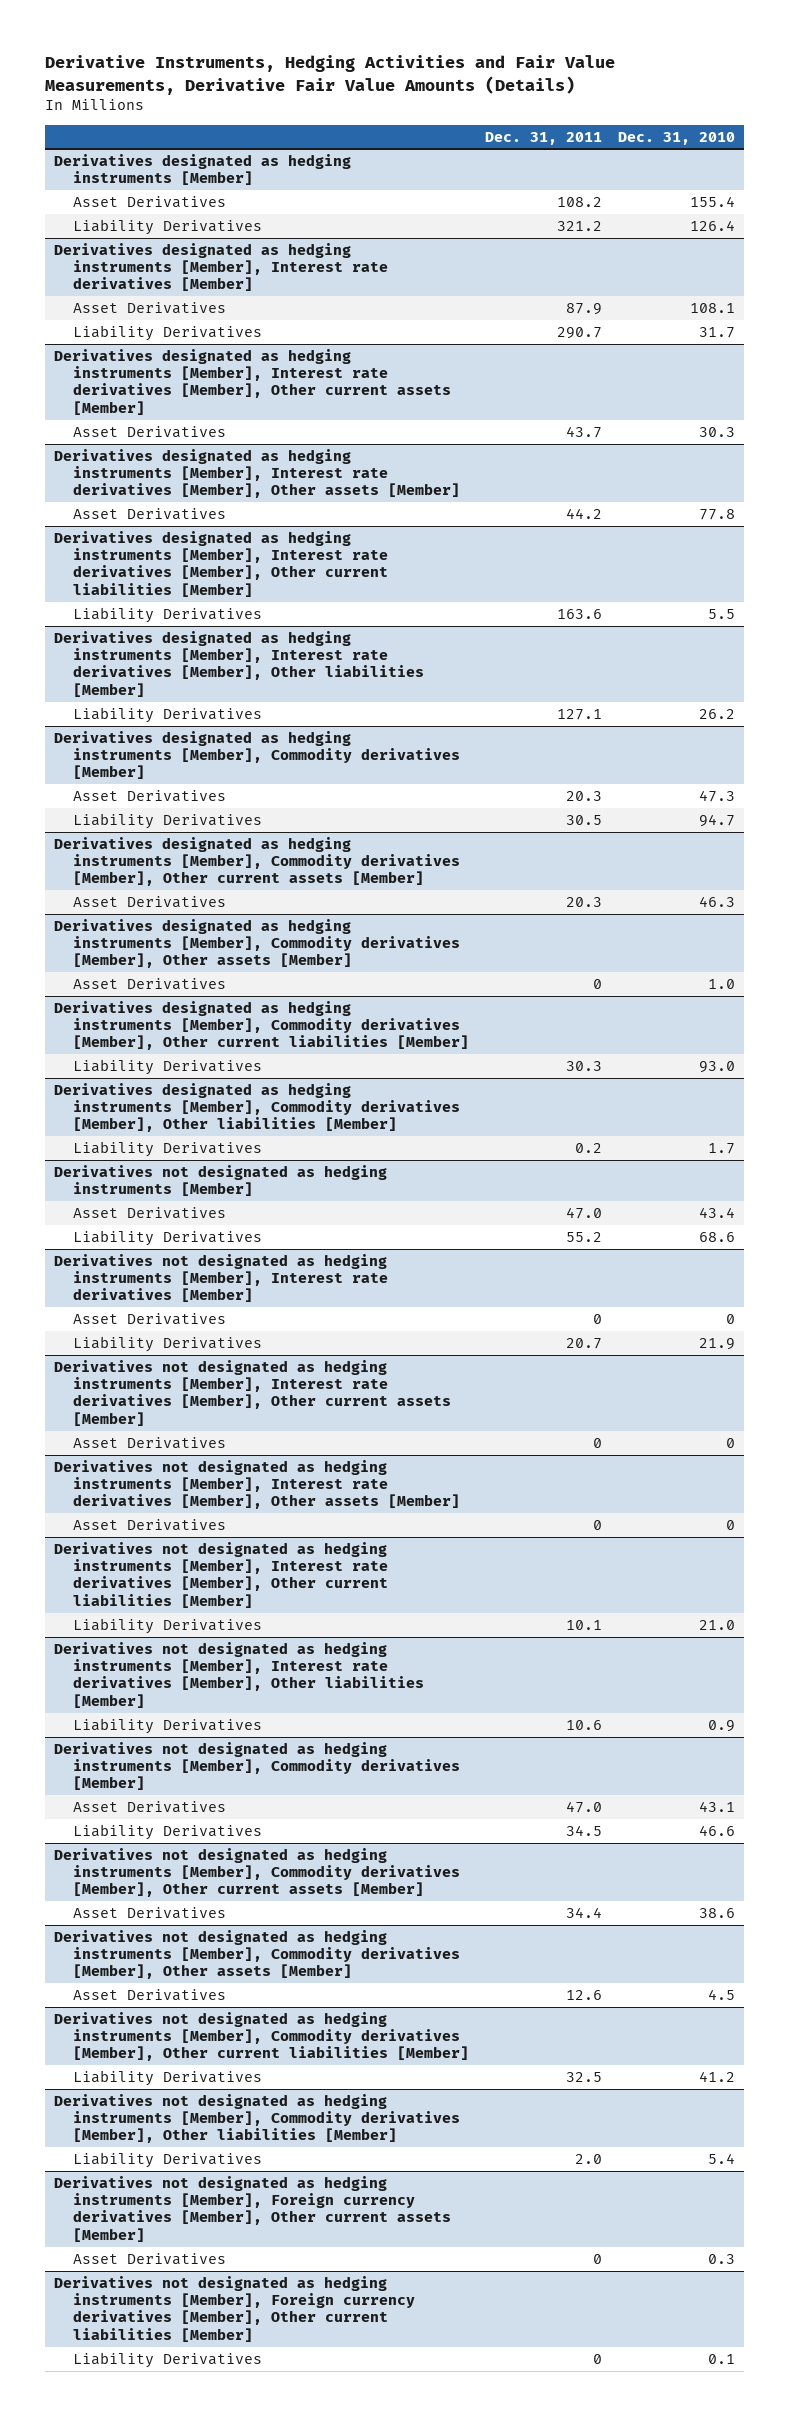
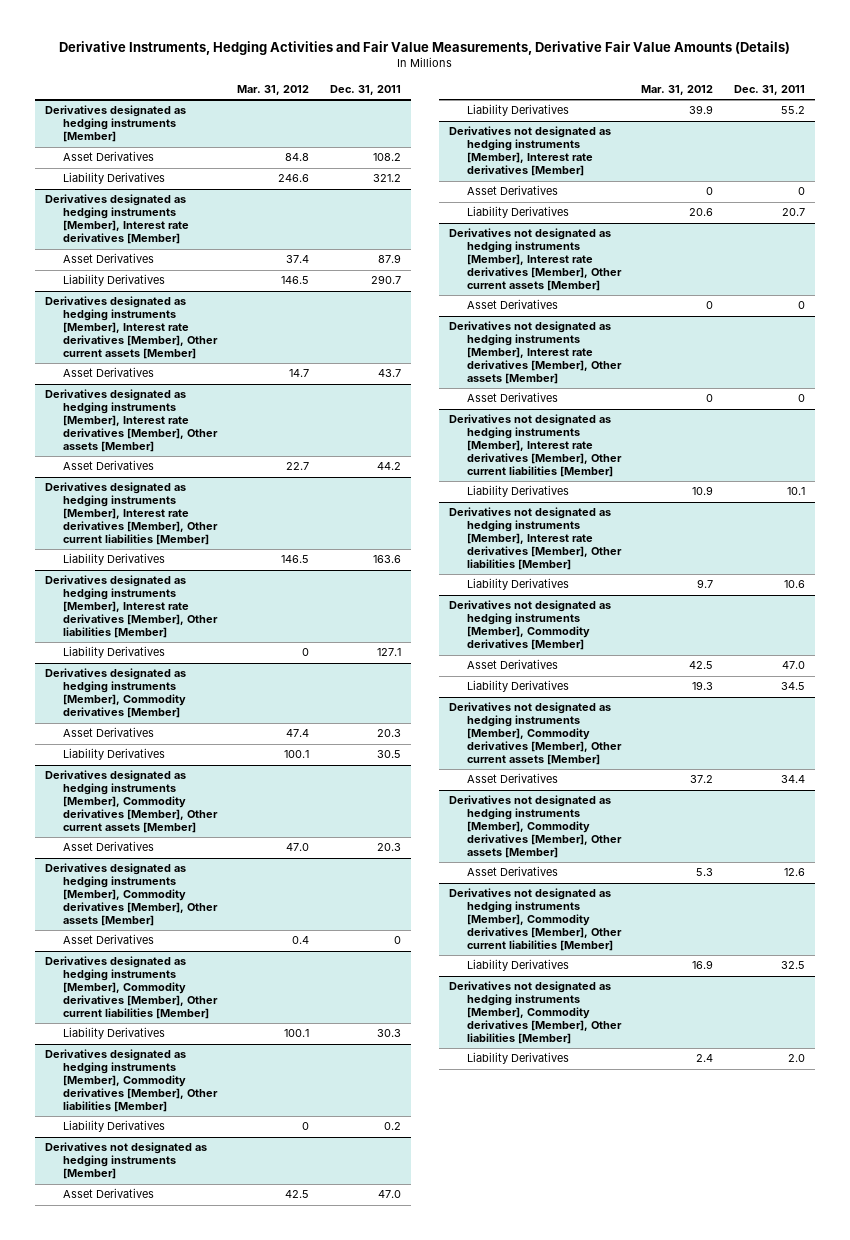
[618,131,736,145] Dec. 31, 2010 -> none
none -> [237,85,310,96] Mar. 31, 2012
[53,2175,451,2242] Derivatives not designated as hedging instruments [Member], Foreign currency derivatives [Member], Other current assets [Member] -> none
[72,2252,226,2265] Asset Derivatives -> none
[53,2275,415,2342] Derivatives not designated as hedging instruments [Member], Foreign currency derivatives [Member], Other current liabilities [Member] -> none
[72,2351,262,2368] Liability Derivatives -> none

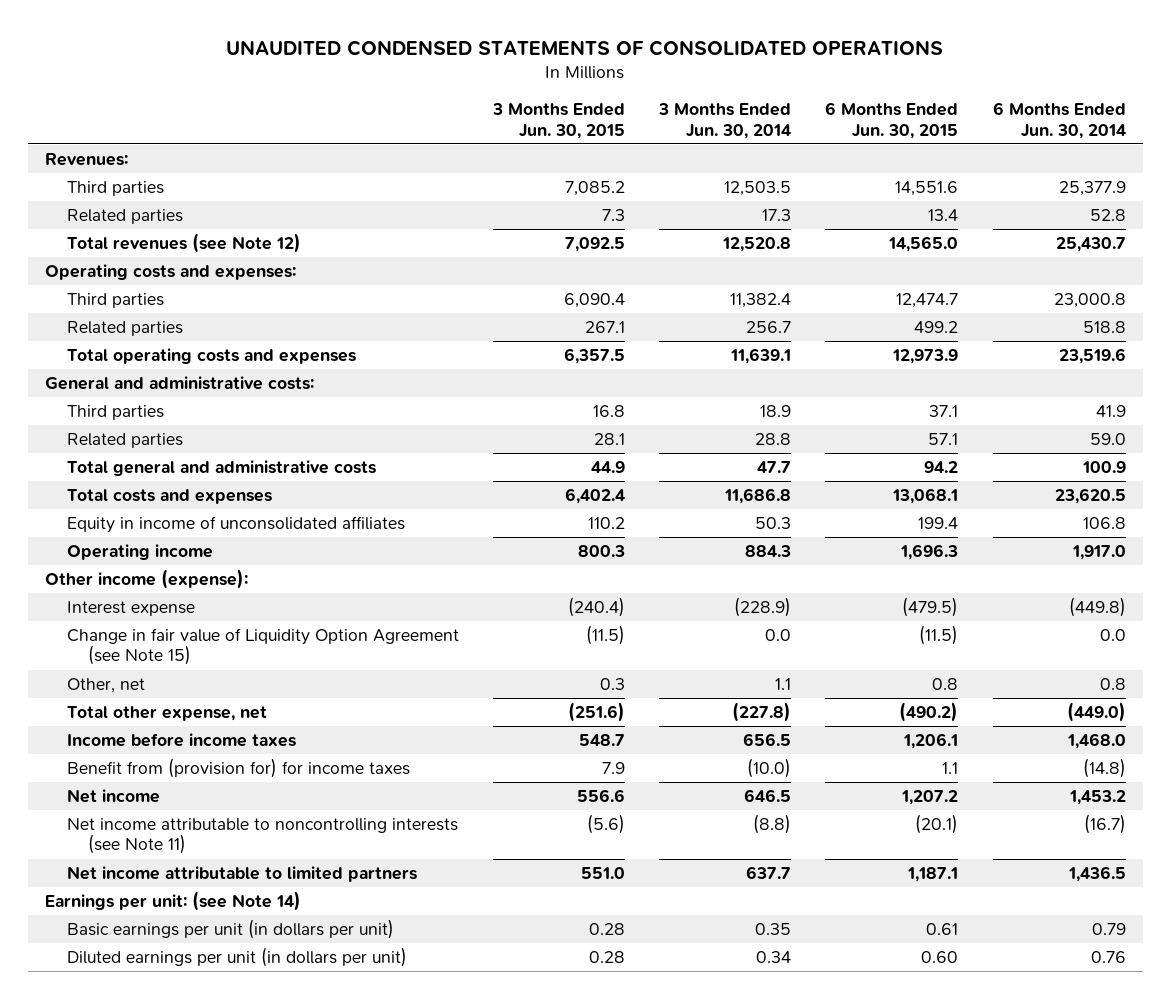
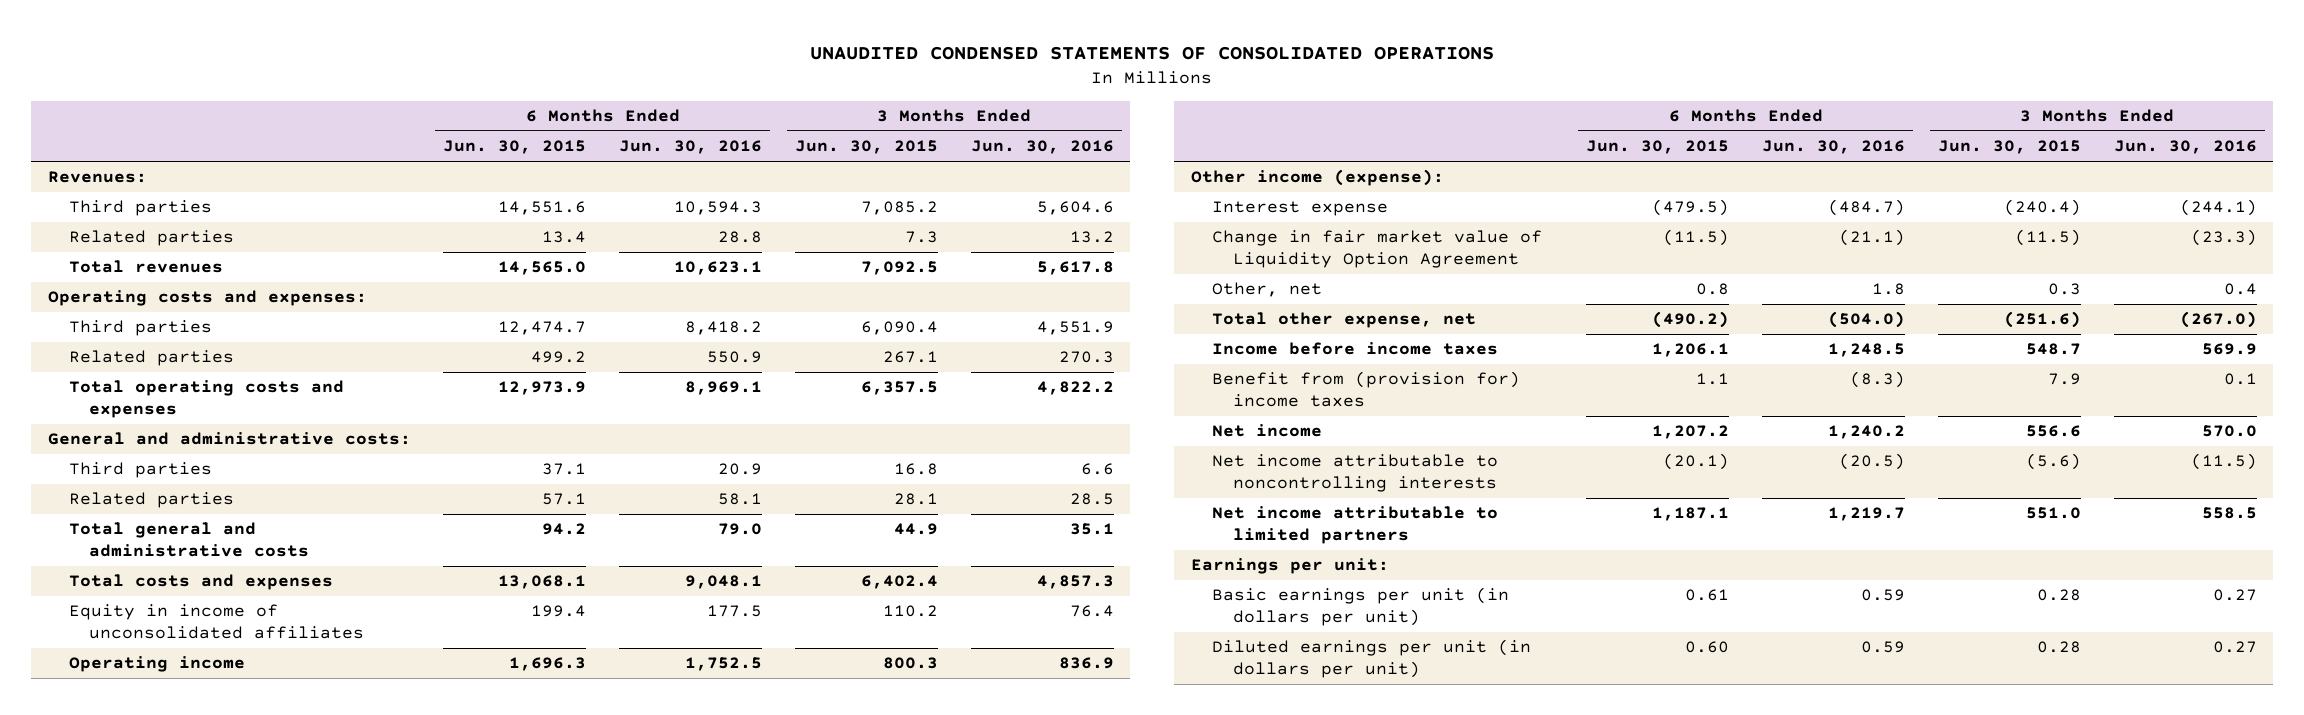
[658,103,792,139] 3 Months Ended Jun. 30, 2014 -> none
[992,102,1126,139] 6 Months Ended Jun. 30, 2014 -> none
none -> [619,140,763,155] Jun. 30, 2016
none -> [970,140,1114,155] Jun. 30, 2016
[66,232,301,253] Total revenues (see Note 12) -> [68,260,223,274] Total revenues
[66,627,459,666] Change in fair value of Liquidity Option Agreement (see Note 15) -> [1211,230,1542,268] Change in fair market value of Liquidity Option Agreement
[66,757,410,778] Benefit from (provision for) for income taxes -> [1211,371,1520,407] Benefit from (provision for) income taxes
[66,817,458,855] Net income attributable to noncontrolling interests (see Note 11) -> [1211,454,1498,492] Net income attributable to noncontrolling interests
[44,890,301,911] Earnings per unit: (see Note 14) -> [1190,558,1389,575] Earnings per unit:

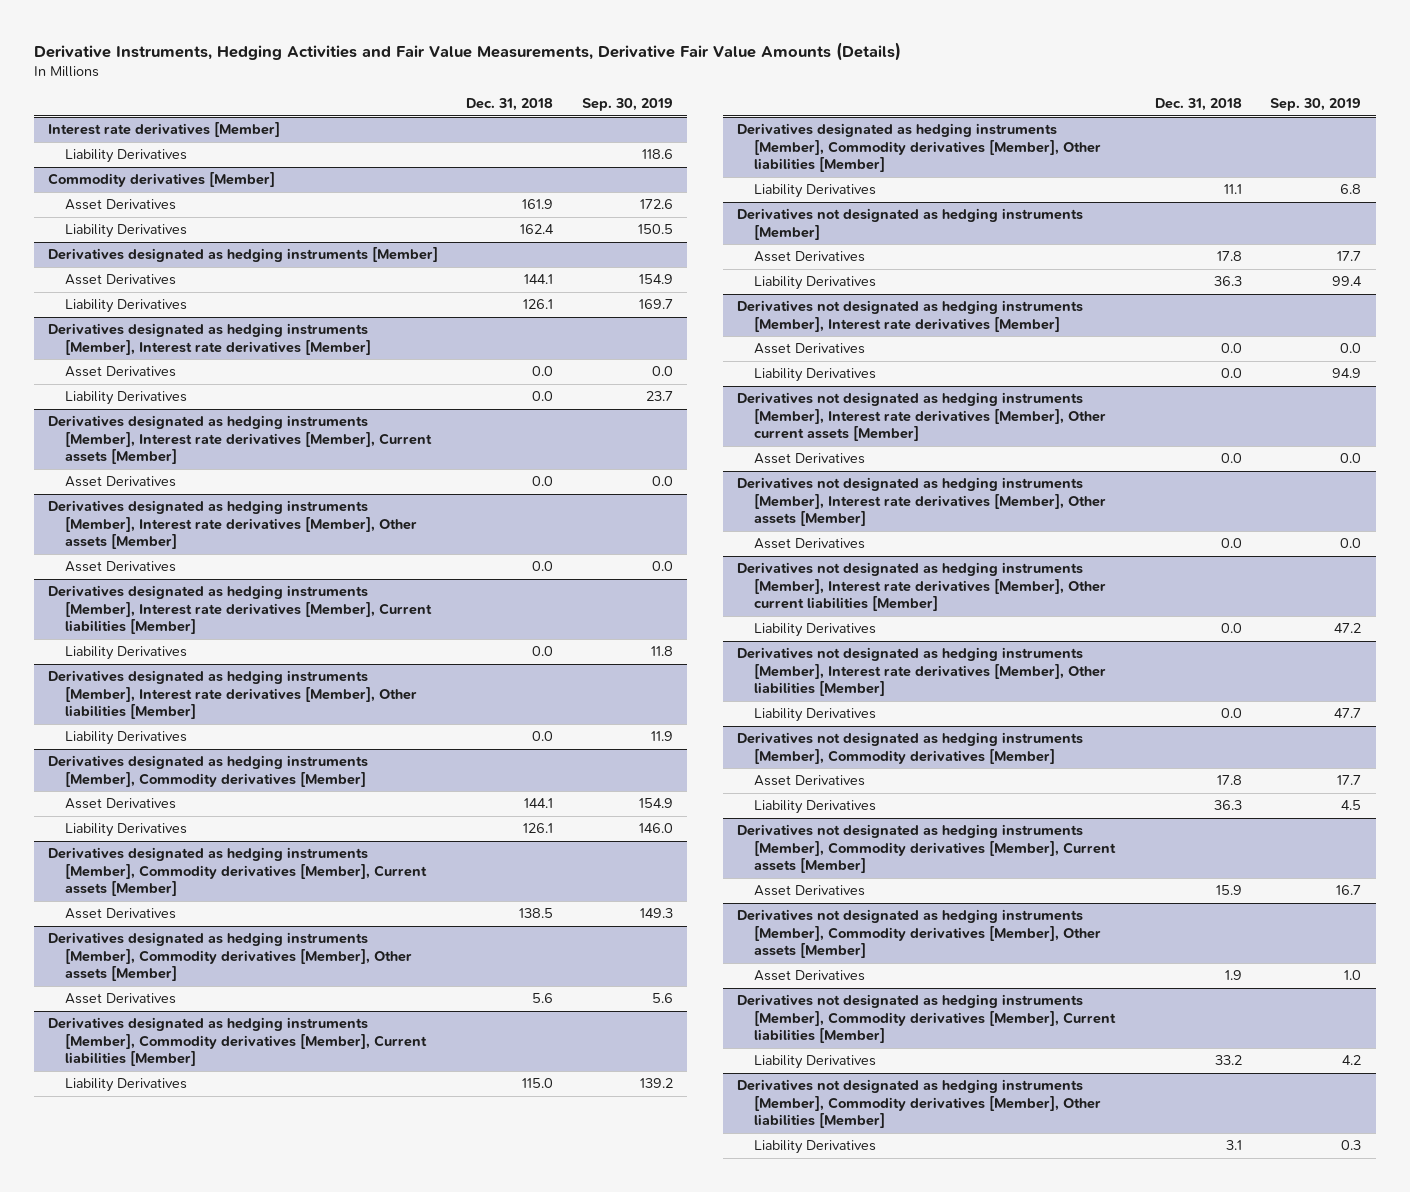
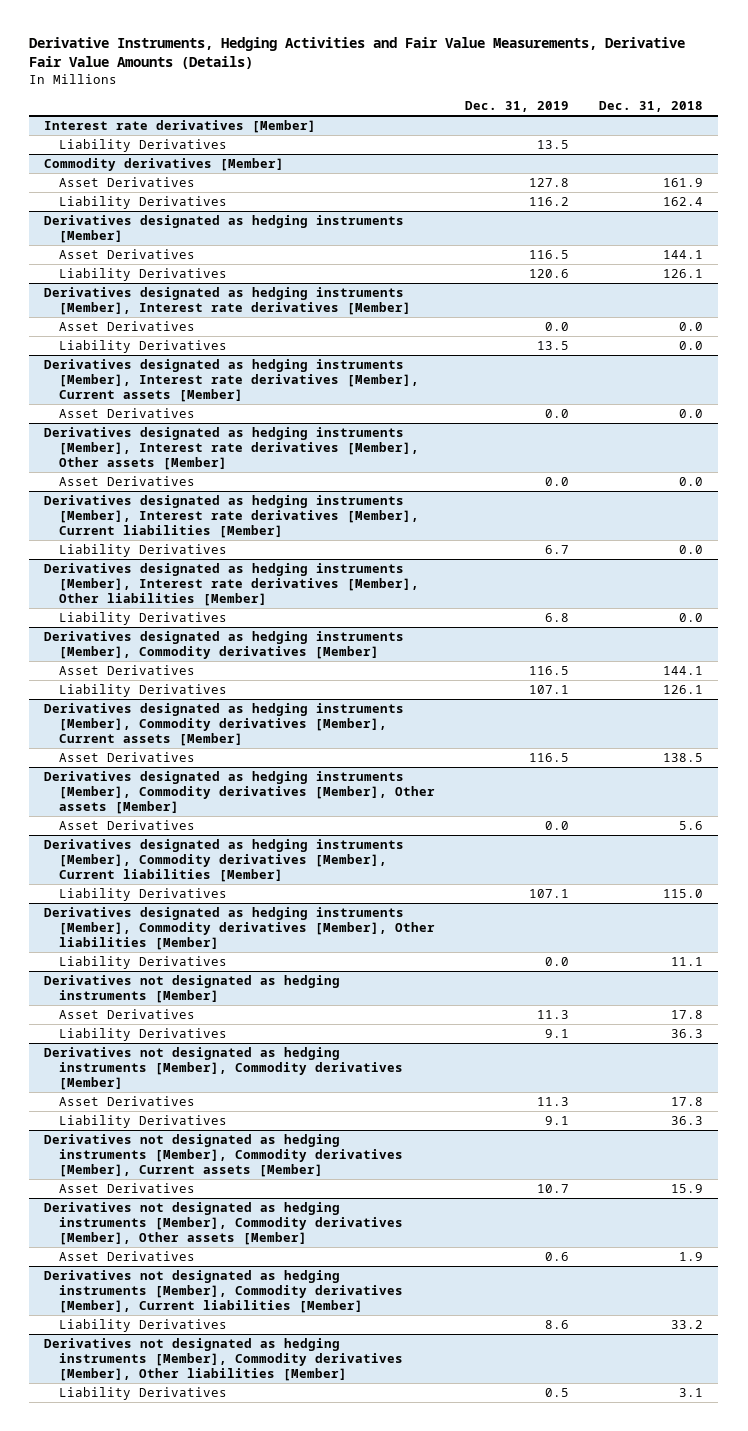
[581,98,673,112] Sep. 30, 2019 -> none
none -> [465,101,570,113] Dec. 31, 2019
[737,300,1084,332] Derivatives not designated as hedging instruments [Member], Interest rate derivatives [Member] -> none
[753,343,865,355] Asset Derivatives -> none
[753,368,876,383] Liability Derivatives -> none
[737,392,1106,442] Derivatives not designated as hedging instruments [Member], Interest rate derivatives [Member], Other current assets [Member] -> none
[753,453,865,465] Asset Derivatives -> none
[737,477,1106,527] Derivatives not designated as hedging instruments [Member], Interest rate derivatives [Member], Other assets [Member] -> none
[753,538,865,550] Asset Derivatives -> none
[737,562,1106,612] Derivatives not designated as hedging instruments [Member], Interest rate derivatives [Member], Other current liabilities [Member] -> none
[753,623,876,638] Liability Derivatives -> none
[737,647,1106,697] Derivatives not designated as hedging instruments [Member], Interest rate derivatives [Member], Other liabilities [Member] -> none
[753,708,876,723] Liability Derivatives -> none

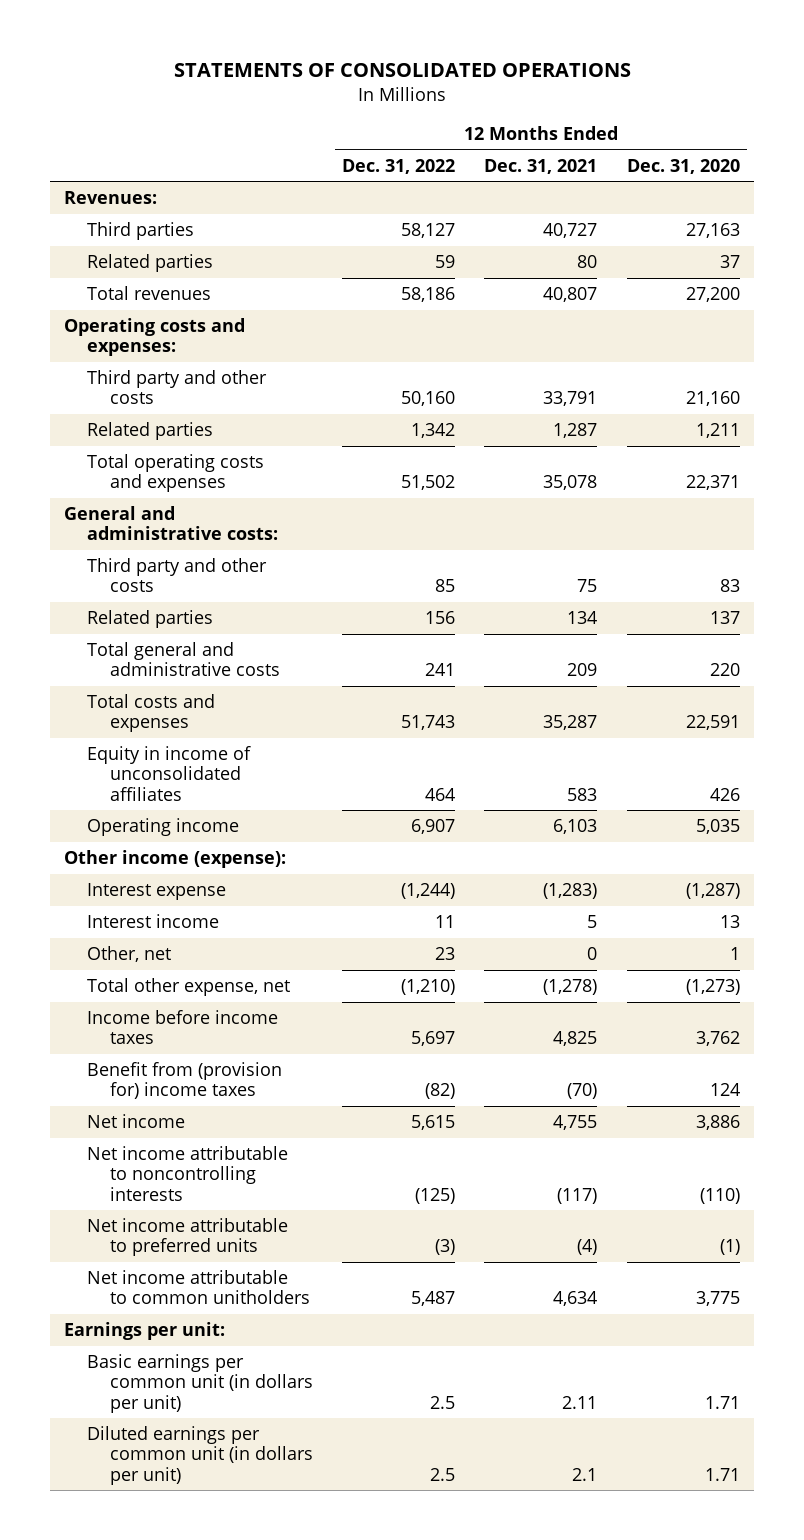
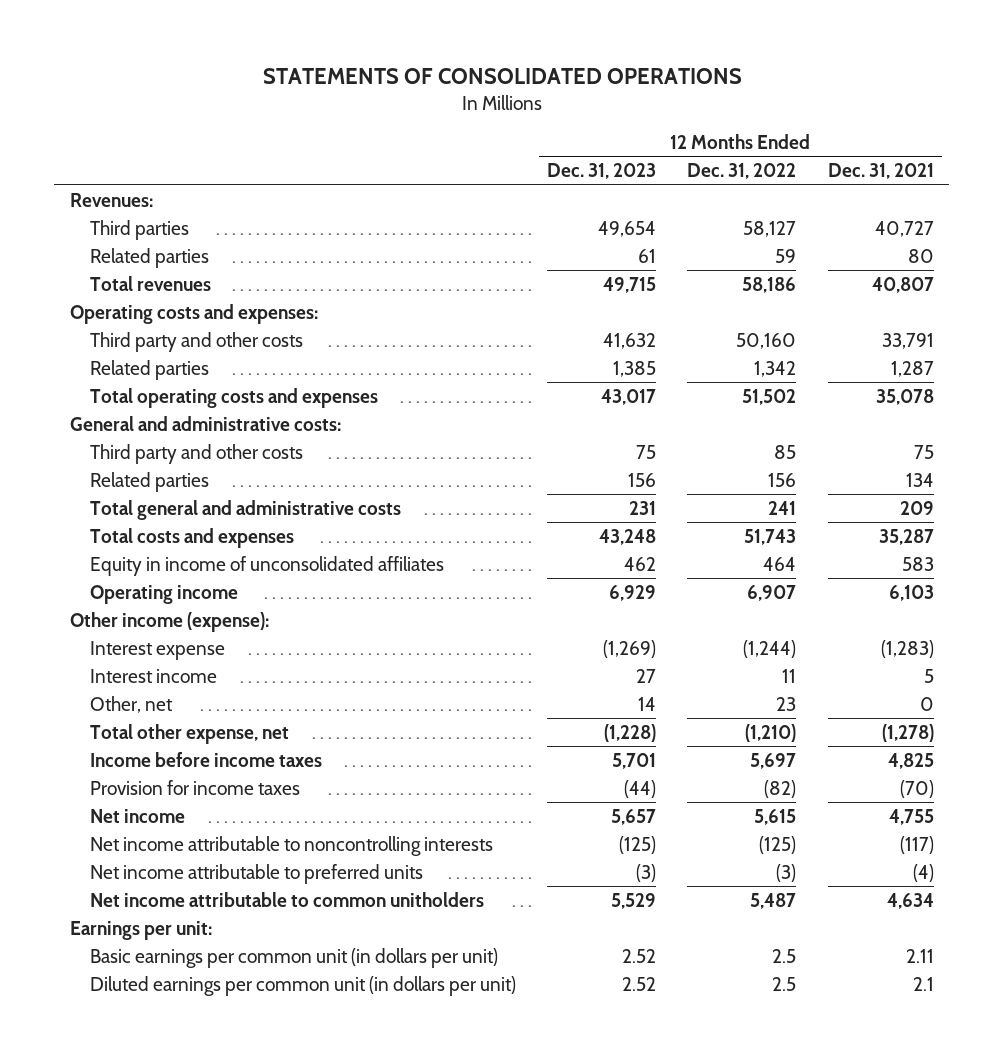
[626,158,740,174] Dec. 31, 2020 -> none
none -> [547,163,657,180] Dec. 31, 2023
[86,1062,282,1100] Benefit from (provision for) income taxes -> [89,779,300,795] Provision for income taxes

